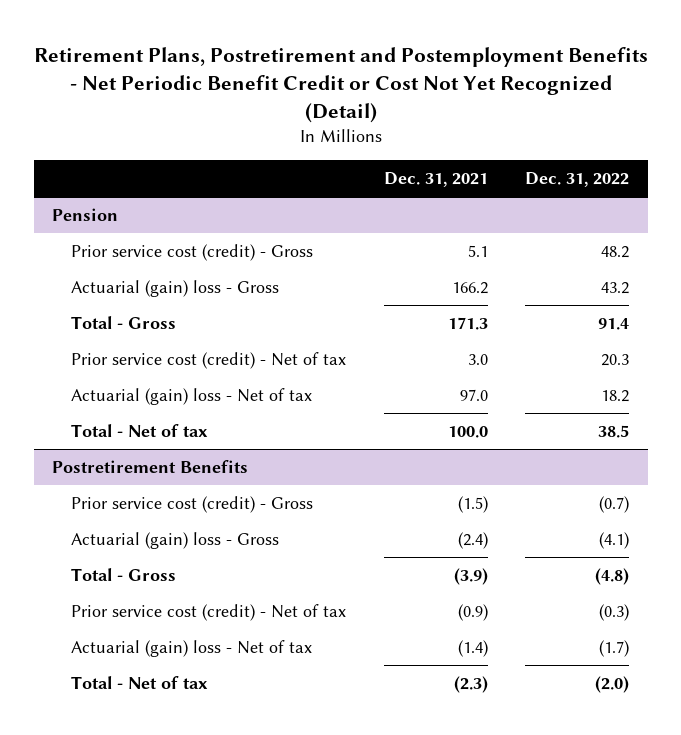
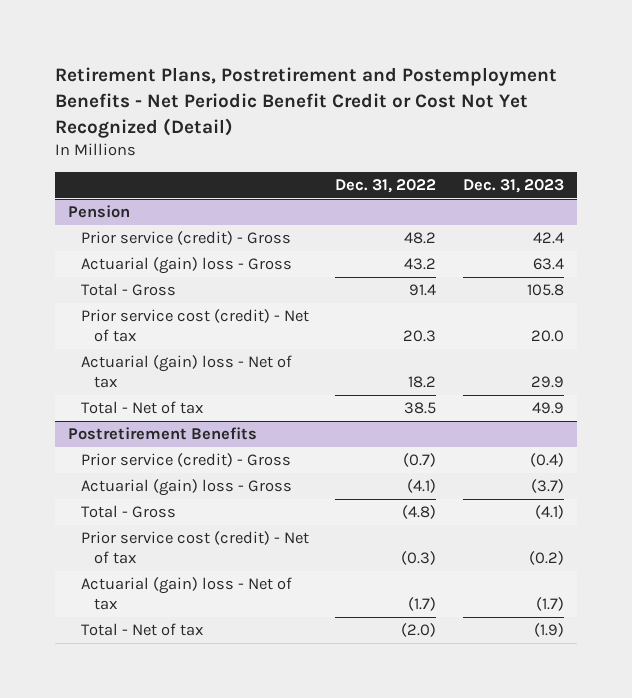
[383,172,488,188] Dec. 31, 2021 -> none
none -> [462,179,564,194] Dec. 31, 2023
[71,243,314,261] Prior service cost (credit) - Gross -> [81,231,292,246] Prior service (credit) - Gross
[71,495,314,513] Prior service cost (credit) - Gross -> [81,453,292,468] Prior service (credit) - Gross

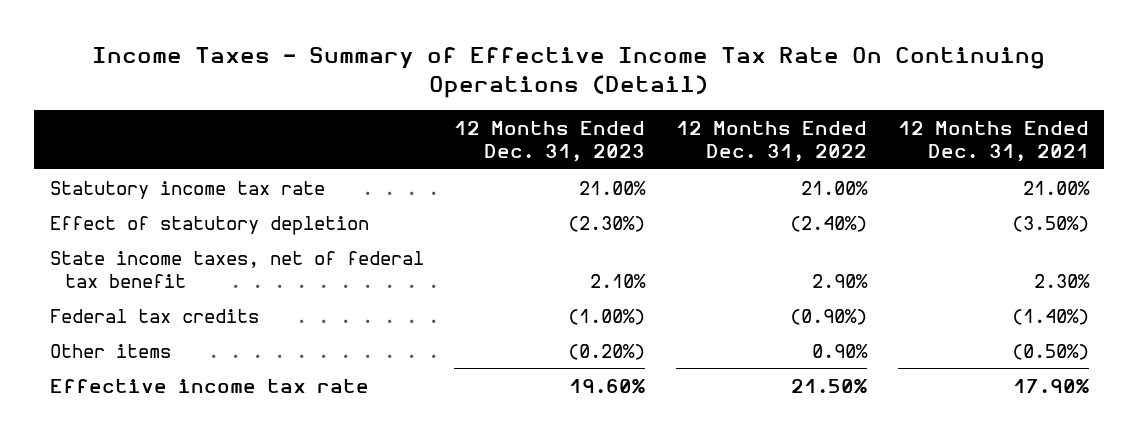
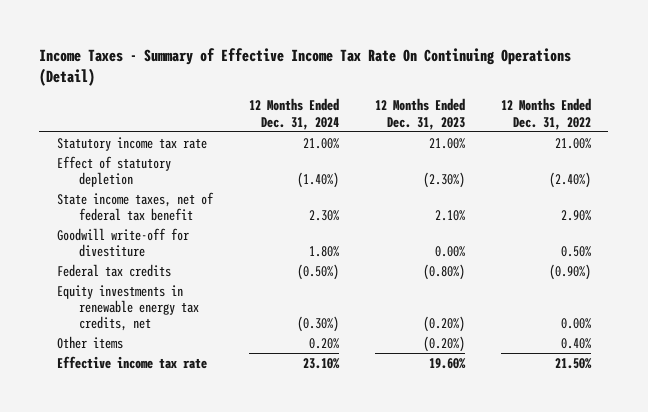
[897,121,1089,163] 12 Months Ended Dec. 31, 2021 -> none
none -> [249,98,340,130] 12 Months Ended Dec. 31, 2024
none -> [57,227,190,257] Goodwill write-off for divestiture
[568,308,646,325] (1.00%) -> [422,263,465,280] (0.80%)
none -> [57,284,199,332] Equity investments in renewable energy tax credits, net
[812,343,869,358] 0.90% -> [560,337,591,349] 0.40%

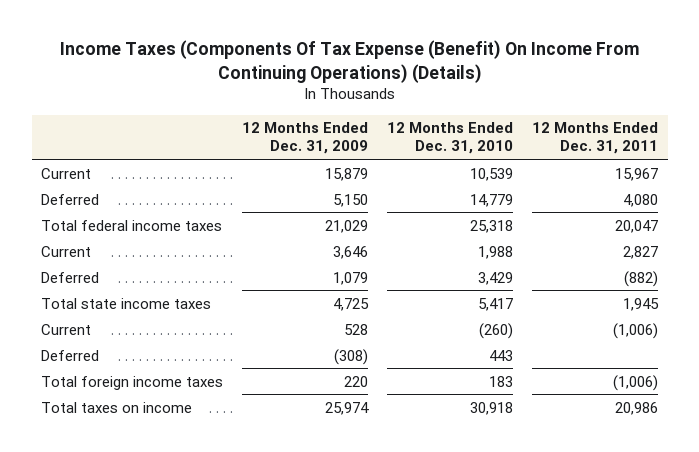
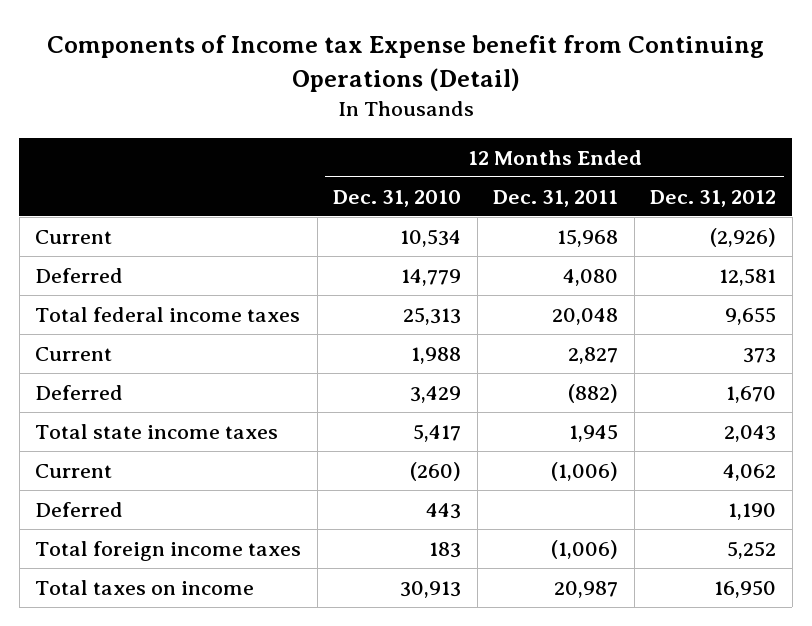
[59,40,639,83] Income Taxes (Components Of Tax Expense (Benefit) On Income From Continuing Operations) (Details) -> [46,35,764,92] Components of Income tax Expense benefit from Continuing Operations (Detail)
[242,122,369,155] 12 Months Ended Dec. 31, 2009 -> none
none -> [650,189,777,207] Dec. 31, 2012
[470,167,514,181] 10,539 -> [400,228,462,247] 10,534
[615,167,659,181] 15,967 -> [557,228,619,247] 15,968
[470,219,514,233] 25,318 -> [403,306,462,325] 25,313
[615,219,659,233] 20,047 -> [552,307,619,325] 20,048
[470,401,514,415] 30,918 -> [400,580,462,598] 30,913
[615,401,659,415] 20,986 -> [554,580,619,598] 20,987

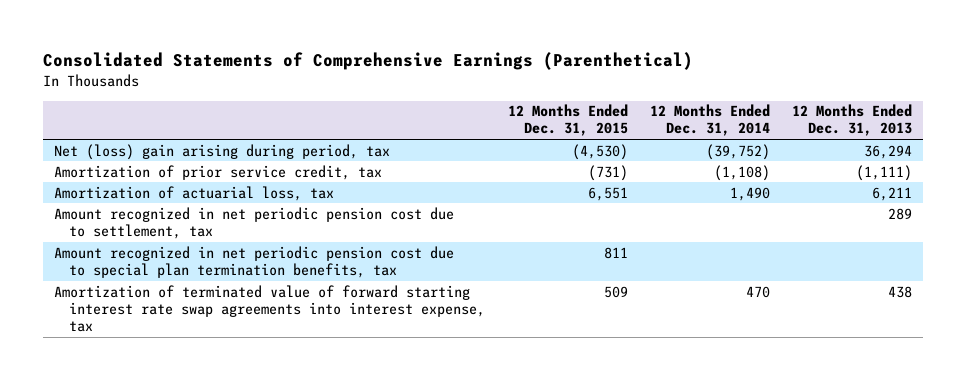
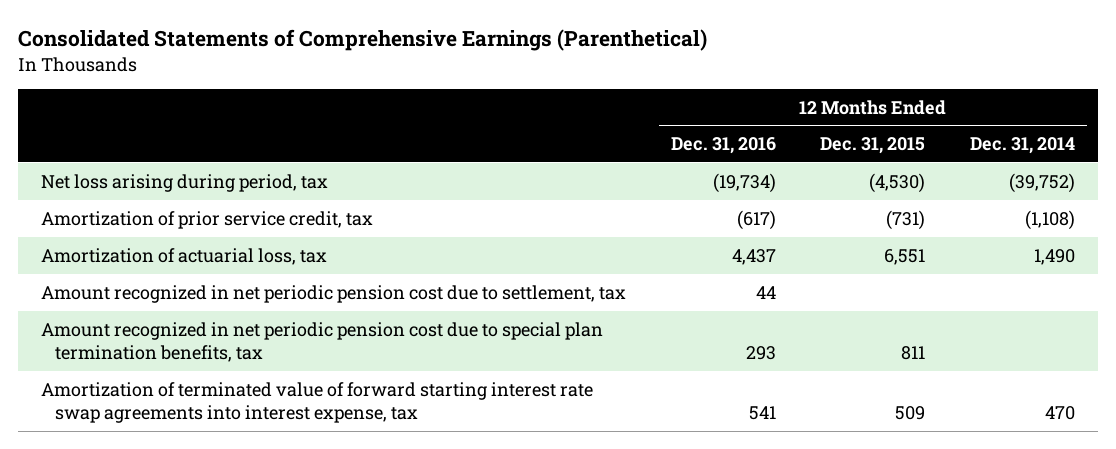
[792,104,913,137] 12 Months Ended Dec. 31, 2013 -> none
none -> [670,137,776,155] Dec. 31, 2016
[54,143,391,160] Net (loss) gain arising during period, tax -> [40,173,328,192] Net loss arising during period, tax

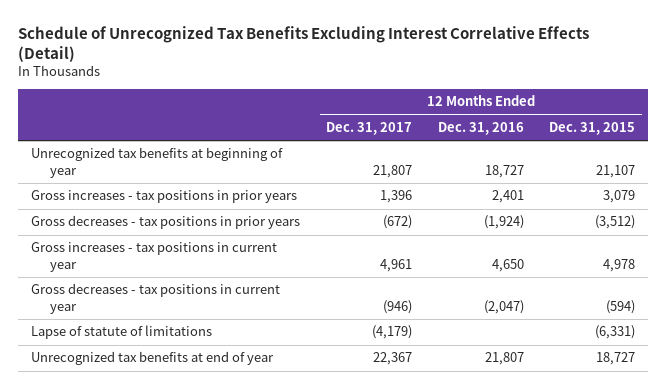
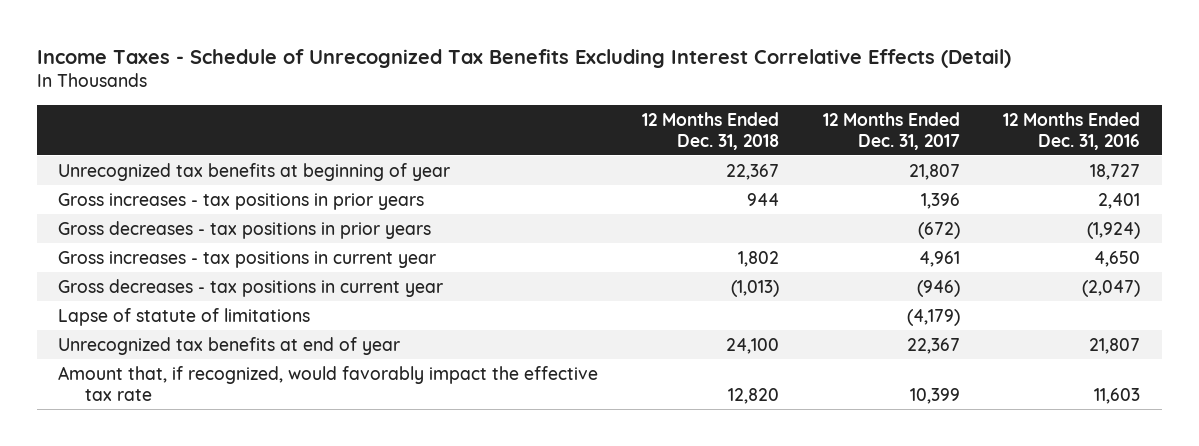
[18,25,590,62] Schedule of Unrecognized Tax Benefits Excluding Interest Correlative Effects (Detail) -> [36,48,1011,68] Income Taxes - Schedule of Unrecognized Tax Benefits Excluding Interest Correlative Effects (Detail)
[549,121,636,135] Dec. 31, 2015 -> none
none -> [641,111,779,150] 12 Months Ended Dec. 31, 2018
none -> [58,365,599,401] Amount that, if recognized, would favorably impact the effective tax rate

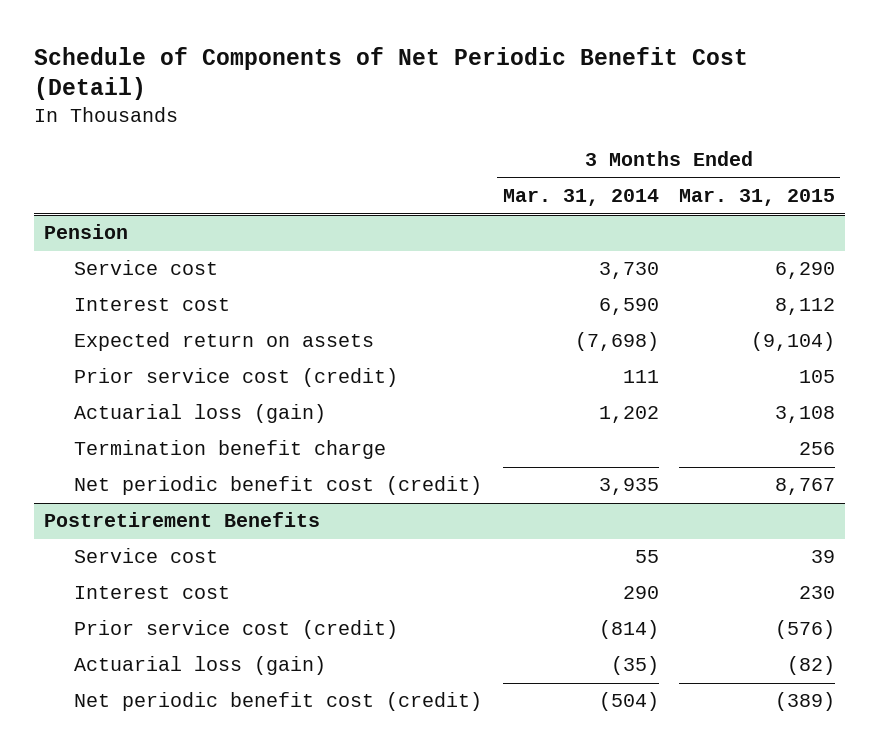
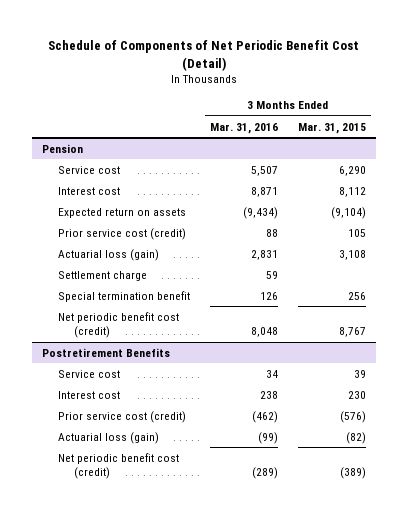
[502,189,659,207] Mar. 31, 2014 -> none
none -> [210,122,279,134] Mar. 31, 2016
none -> [58,270,148,281] Settlement charge
[74,440,387,460] Termination benefit charge -> [58,290,191,302] Special termination benefit

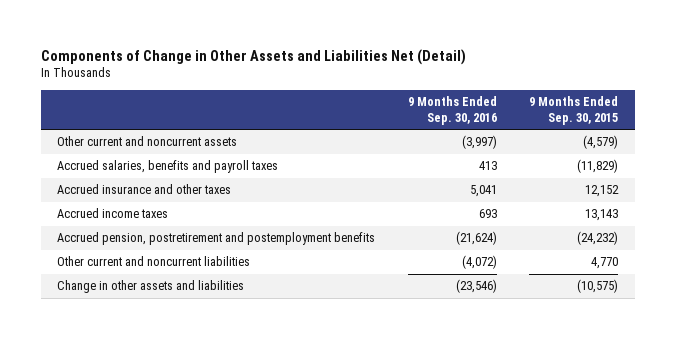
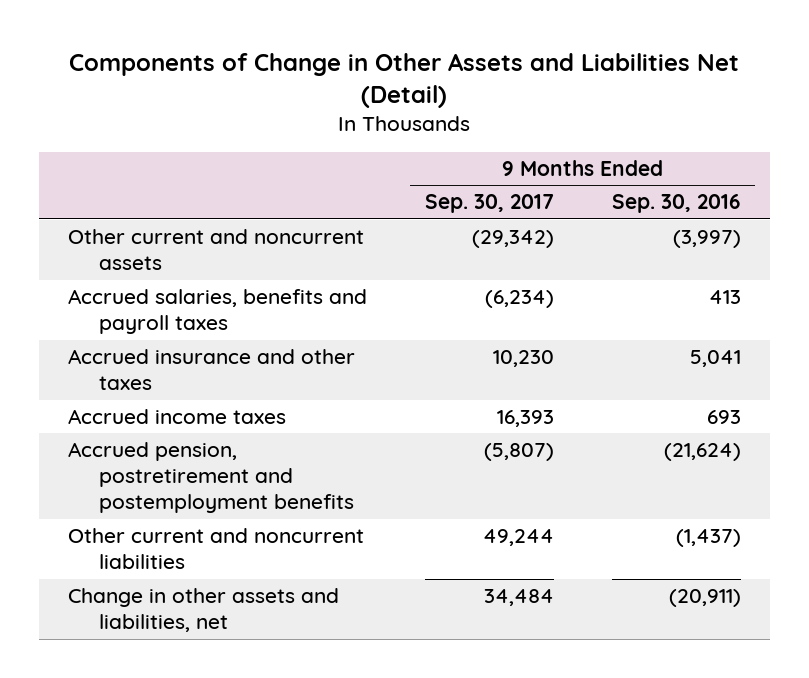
[529,96,619,125] 9 Months Ended Sep. 30, 2015 -> none
none -> [424,194,554,214] Sep. 30, 2017
[461,255,497,270] (4,072) -> [675,529,741,548] (1,437)
[57,280,245,294] Change in other assets and liabilities -> [67,588,339,633] Change in other assets and liabilities, net
[455,279,497,294] (23,546) -> [668,589,741,608] (20,911)

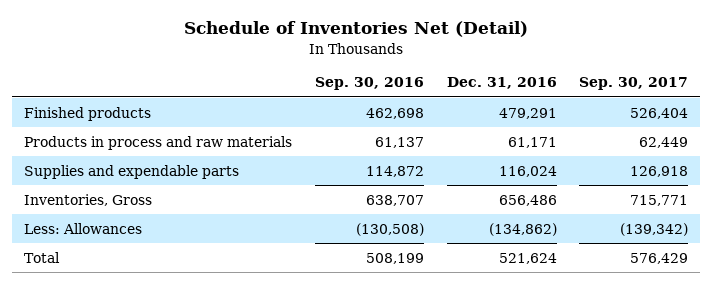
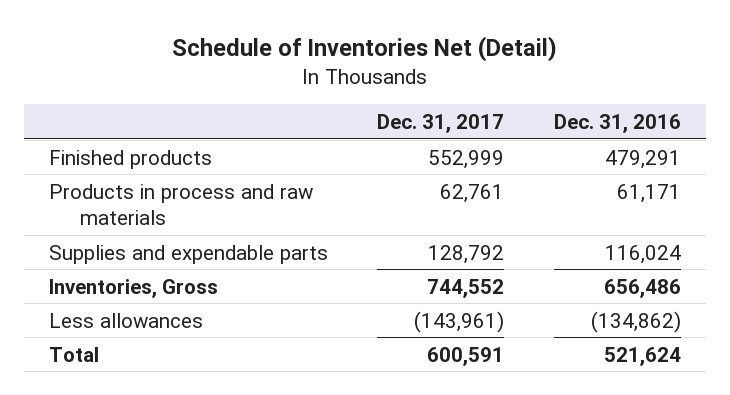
[314,77,424,91] Sep. 30, 2016 -> none
[579,77,689,91] Sep. 30, 2017 -> none
none -> [377,113,505,133] Dec. 31, 2017
[23,222,142,234] Less: Allowances -> [48,312,203,328] Less allowances

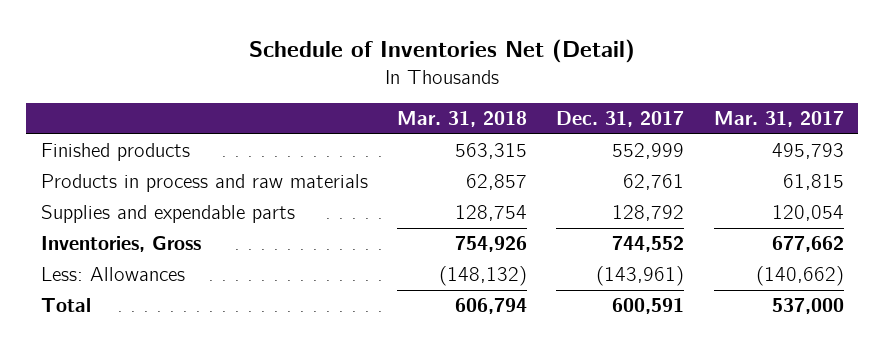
[553,113,681,133] Dec. 31, 2016 -> none
none -> [397,111,528,128] Mar. 31, 2018
none -> [713,111,844,128] Mar. 31, 2017
[48,312,203,328] Less allowances -> [41,267,186,282] Less: Allowances

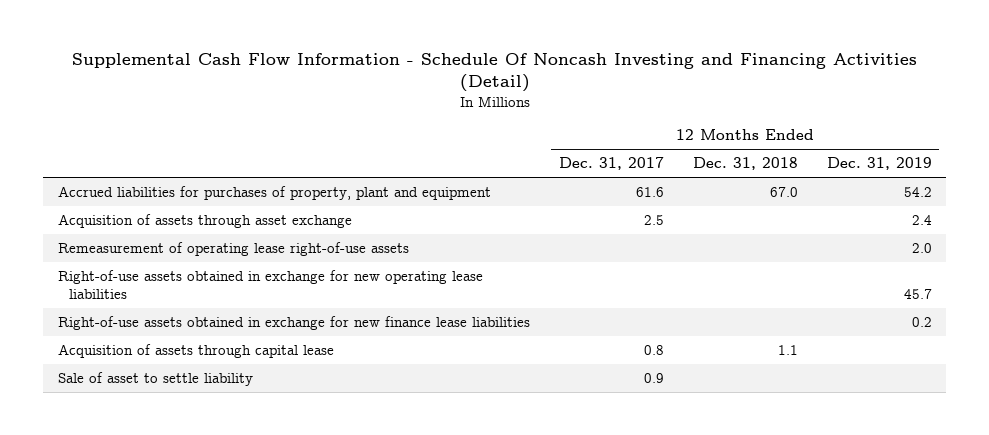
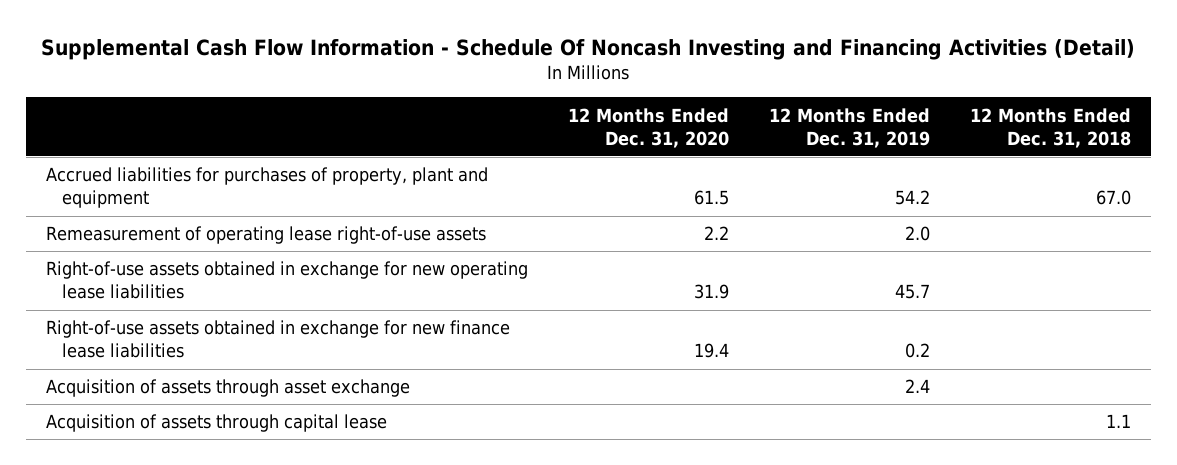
[558,157,664,171] Dec. 31, 2017 -> none
none -> [568,107,730,148] 12 Months Ended Dec. 31, 2020
[57,213,352,228] Acquisition of assets through asset exchange -> [46,379,411,398] Acquisition of assets through asset exchange
[57,371,253,386] Sale of asset to settle liability -> none

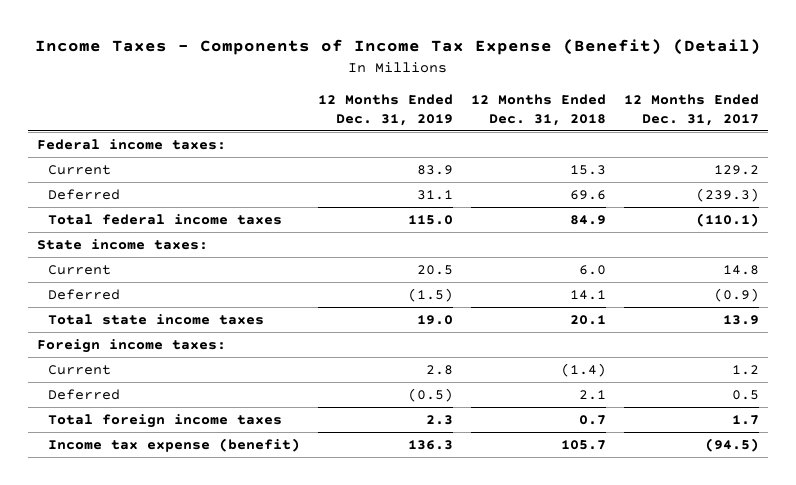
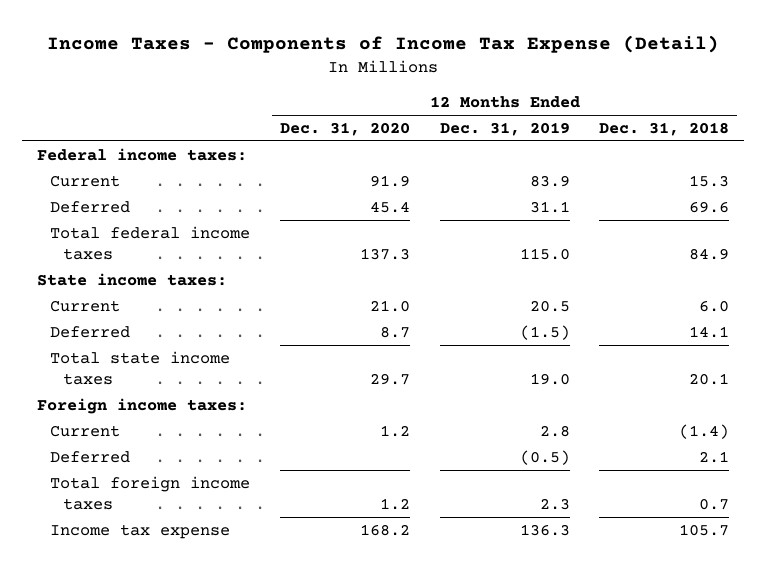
[35,39,762,56] Income Taxes - Components of Income Tax Expense (Benefit) (Detail) -> [47,34,720,53] Income Taxes - Components of Income Tax Expense (Detail)
[624,93,760,126] 12 Months Ended Dec. 31, 2017 -> none
none -> [279,121,410,136] Dec. 31, 2020
[47,438,300,453] Income tax expense (benefit) -> [50,523,231,539] Income tax expense

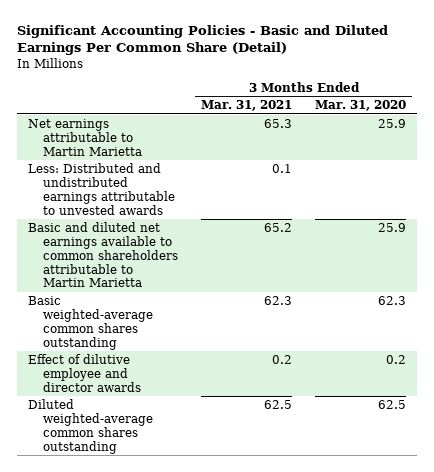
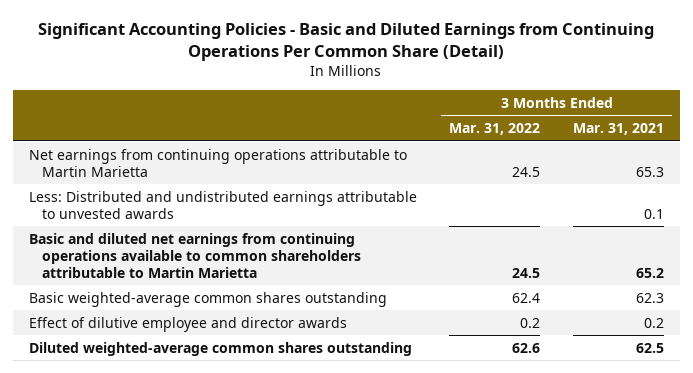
[16,24,388,56] Significant Accounting Policies - Basic and Diluted Earnings Per Common Share (Detail) -> [38,22,655,61] Significant Accounting Policies - Basic and Diluted Earnings from Continuing Operations Per Common Share (Detail)
[314,100,406,112] Mar. 31, 2020 -> none
none -> [449,123,541,136] Mar. 31, 2022
[28,118,143,156] Net earnings attributable to Martin Marietta -> [29,148,408,177] Net earnings from continuing operations attributable to Martin Marietta
[28,221,179,288] Basic and diluted net earnings available to common shareholders attributable to Martin Marietta -> [29,232,361,278] Basic and diluted net earnings from continuing operations available to common shareholders attributable to Martin Marietta

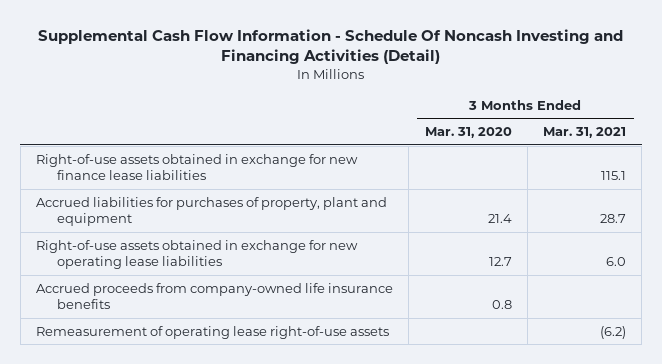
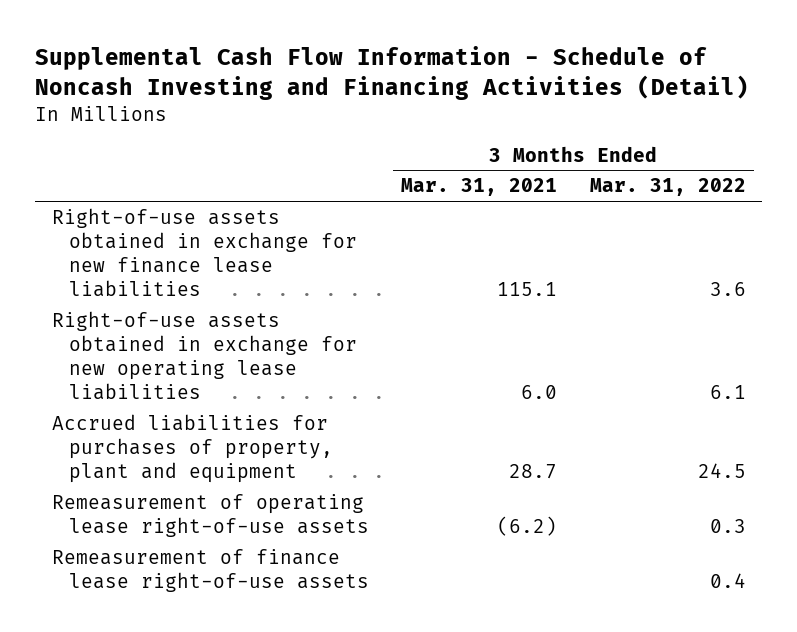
[38,28,624,65] Supplemental Cash Flow Information - Schedule Of Noncash Investing and Financing Activities (Detail) -> [35,46,750,100] Supplemental Cash Flow Information - Schedule of Noncash Investing and Financing Activities (Detail)
[424,127,512,139] Mar. 31, 2020 -> none
none -> [589,178,746,197] Mar. 31, 2022
[36,282,394,310] Accrued proceeds from company-owned life insurance benefits -> none
[36,196,388,227] Accrued liabilities for purchases of property, plant and equipment -> [51,414,333,484] Accrued liabilities for purchases of property, plant and equipment
none -> [51,549,369,593] Remeasurement of finance lease right-of-use assets

